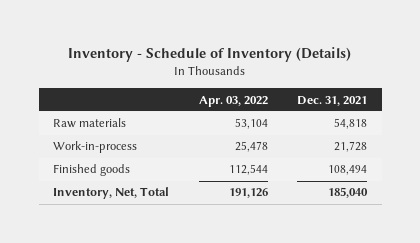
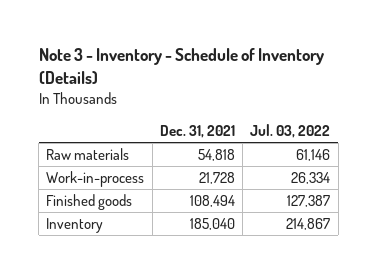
[68,47,352,63] Inventory - Schedule of Inventory (Details) -> [38,48,324,85] Note 3 - Inventory - Schedule of Inventory (Details)
[198,95,268,107] Apr. 03, 2022 -> none
none -> [250,124,331,139] Jul. 03, 2022
[53,187,170,200] Inventory, Net, Total -> [46,218,104,234] Inventory

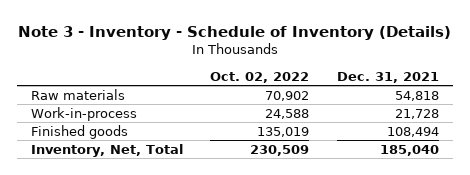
[250,124,331,139] Jul. 03, 2022 -> none
none -> [210,71,310,83] Oct. 02, 2022
[46,218,104,234] Inventory -> [30,143,183,157] Inventory, Net, Total

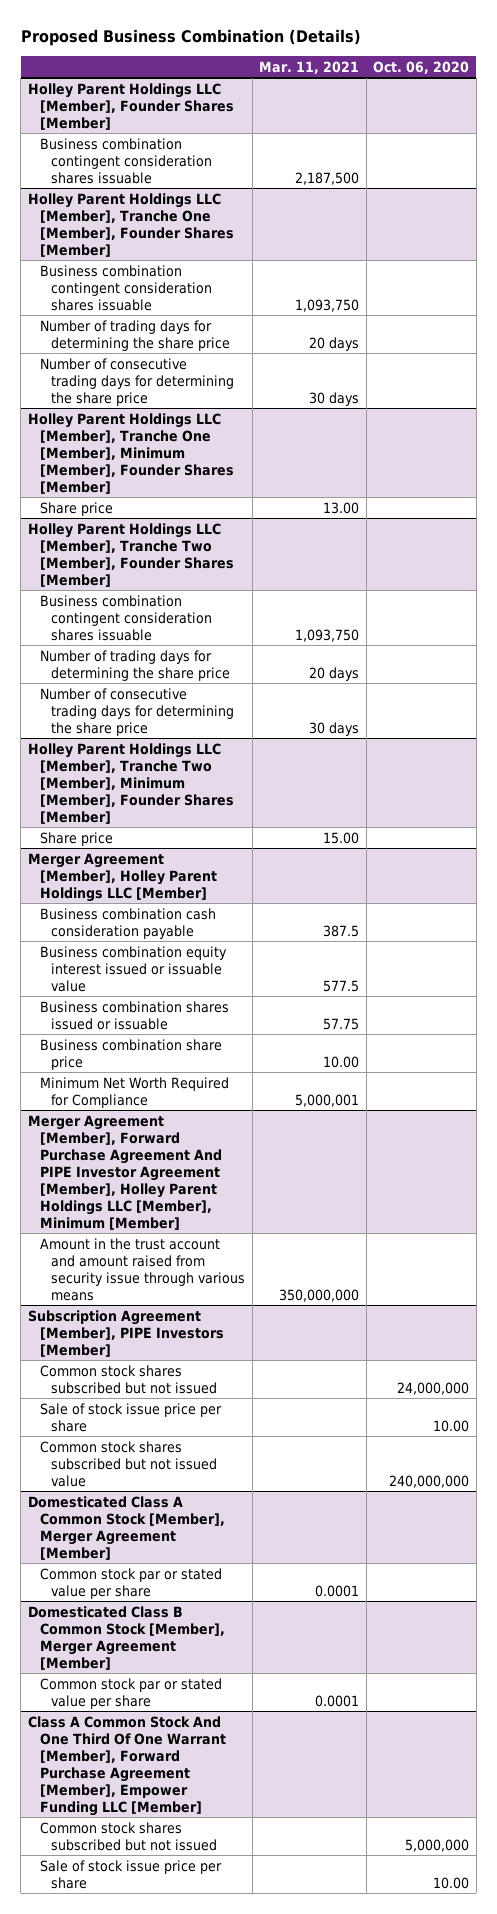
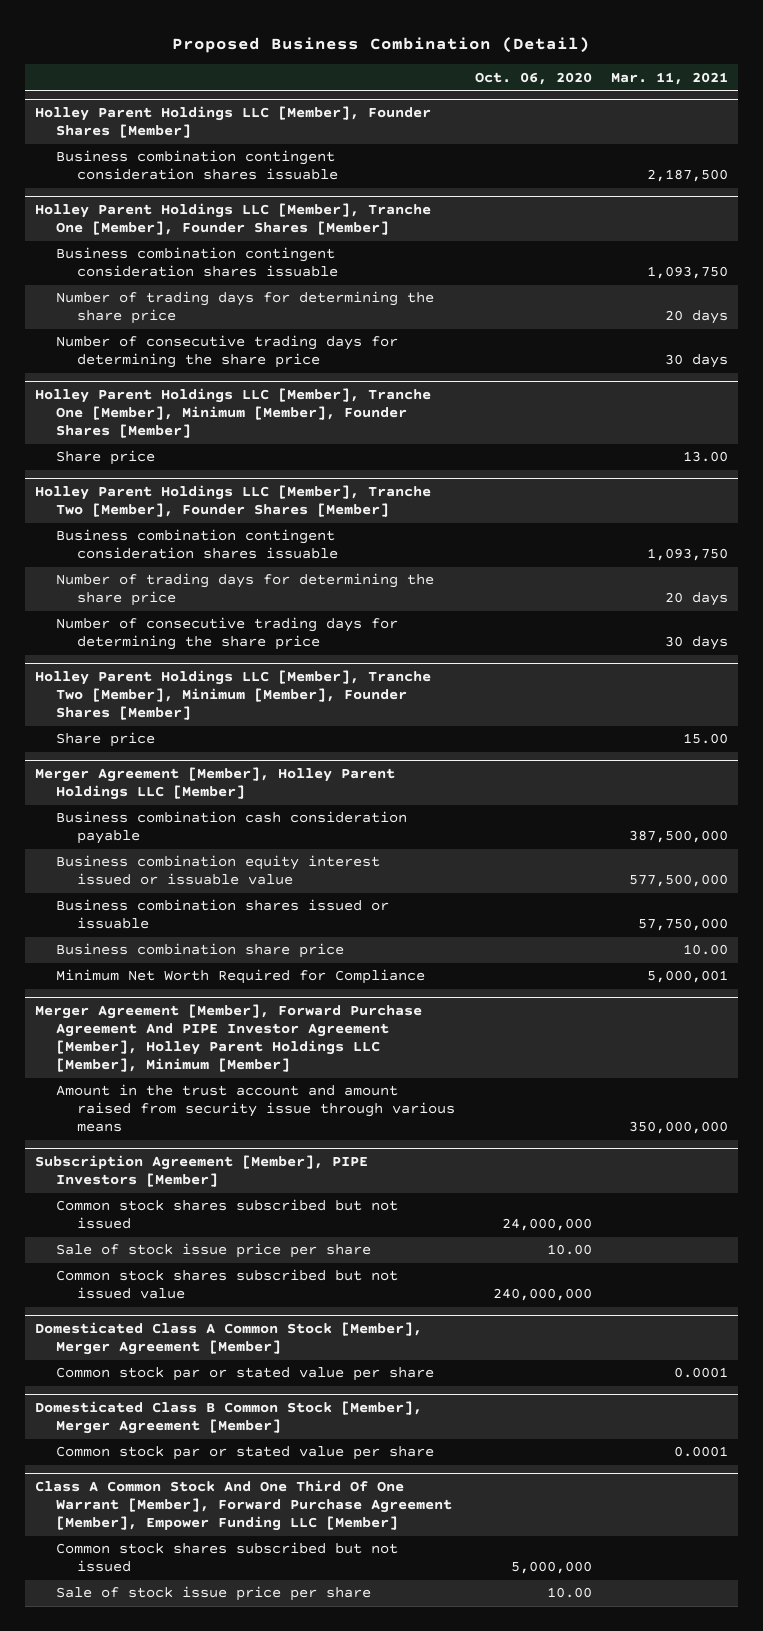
[20,29,361,47] Proposed Business Combination (Details) -> [172,36,591,53] Proposed Business Combination (Detail)
[323,924,360,937] 387.5 -> [628,830,728,844] 387,500,000
[323,979,360,992] 577.5 -> [628,874,728,888] 577,500,000
[323,1017,360,1030] 57.75 -> [637,918,728,932] 57,750,000

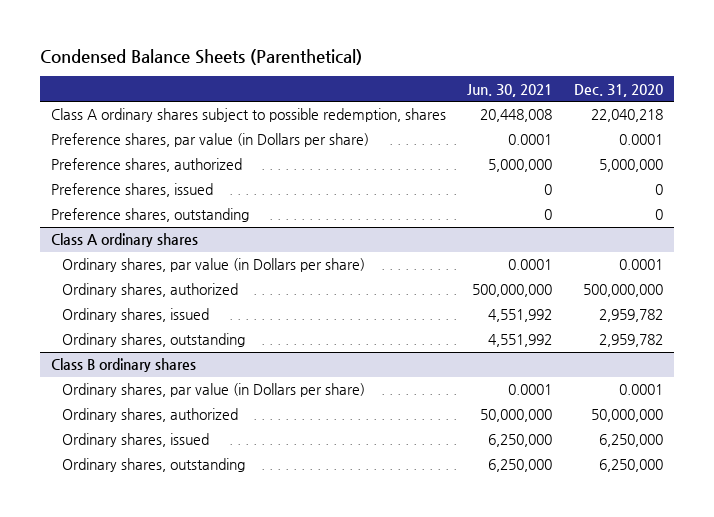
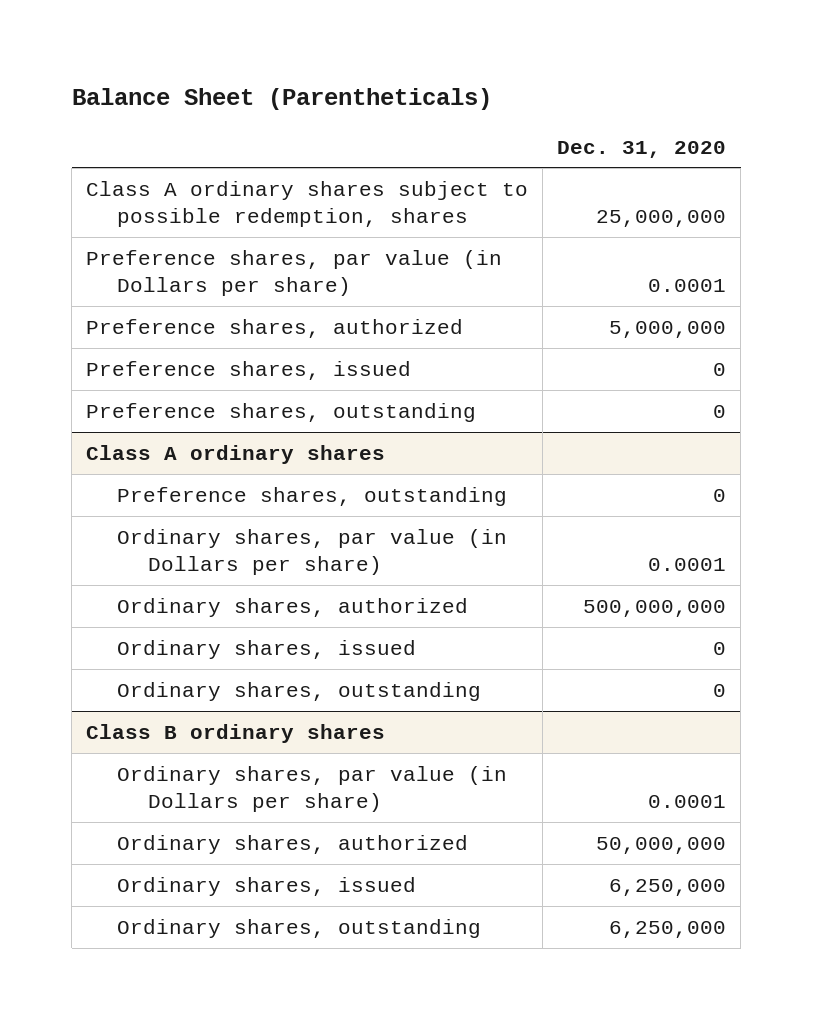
[40,49,363,66] Condensed Balance Sheets (Parenthetical) -> [71,87,492,110] Balance Sheet (Parentheticals)
[467,83,553,97] Jun. 30, 2021 -> none
[590,109,663,123] 22,040,218 -> [596,209,727,227] 25,000,000
none -> [117,486,508,506] Preference shares, outstanding
[598,309,663,323] 2,959,782 -> [713,641,727,655] 0
[598,334,663,348] 2,959,782 -> [713,683,727,697] 0

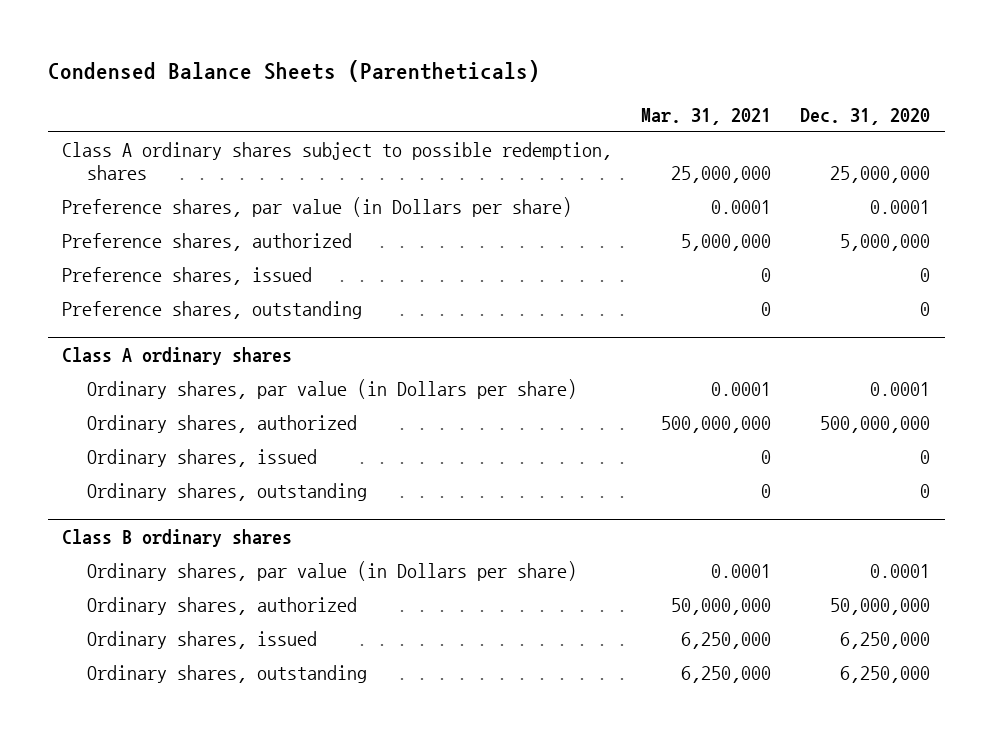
[71,87,492,110] Balance Sheet (Parentheticals) -> [47,59,540,82] Condensed Balance Sheets (Parentheticals)
none -> [641,107,772,125] Mar. 31, 2021
[117,486,508,506] Preference shares, outstanding -> none

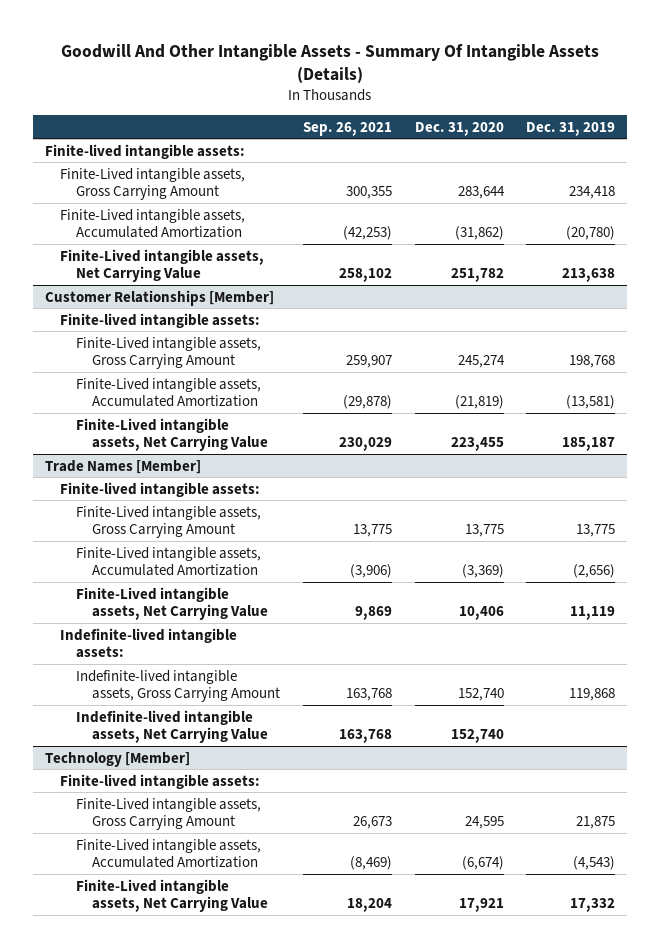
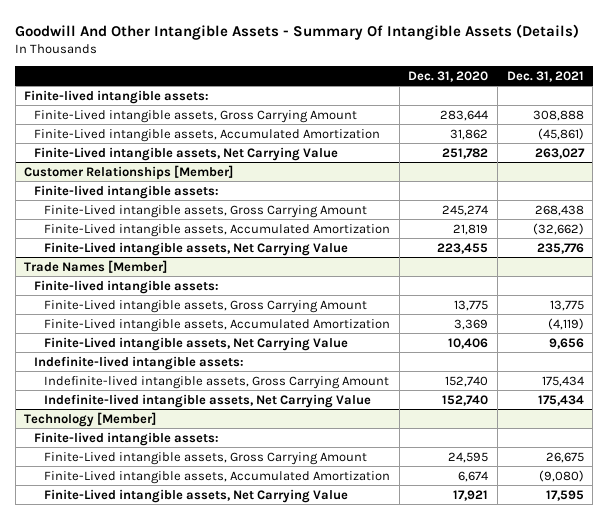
[302,121,392,136] Sep. 26, 2021 -> none
[526,121,616,136] Dec. 31, 2019 -> none
none -> [506,70,584,82] Dec. 31, 2021
[454,225,504,240] (31,862) -> [450,128,489,140] 31,862
[454,394,504,409] (21,819) -> [453,223,489,235] 21,819
[461,563,504,578] (3,369) -> [454,318,489,330] 3,369
[461,855,504,870] (6,674) -> [458,470,489,482] 6,674

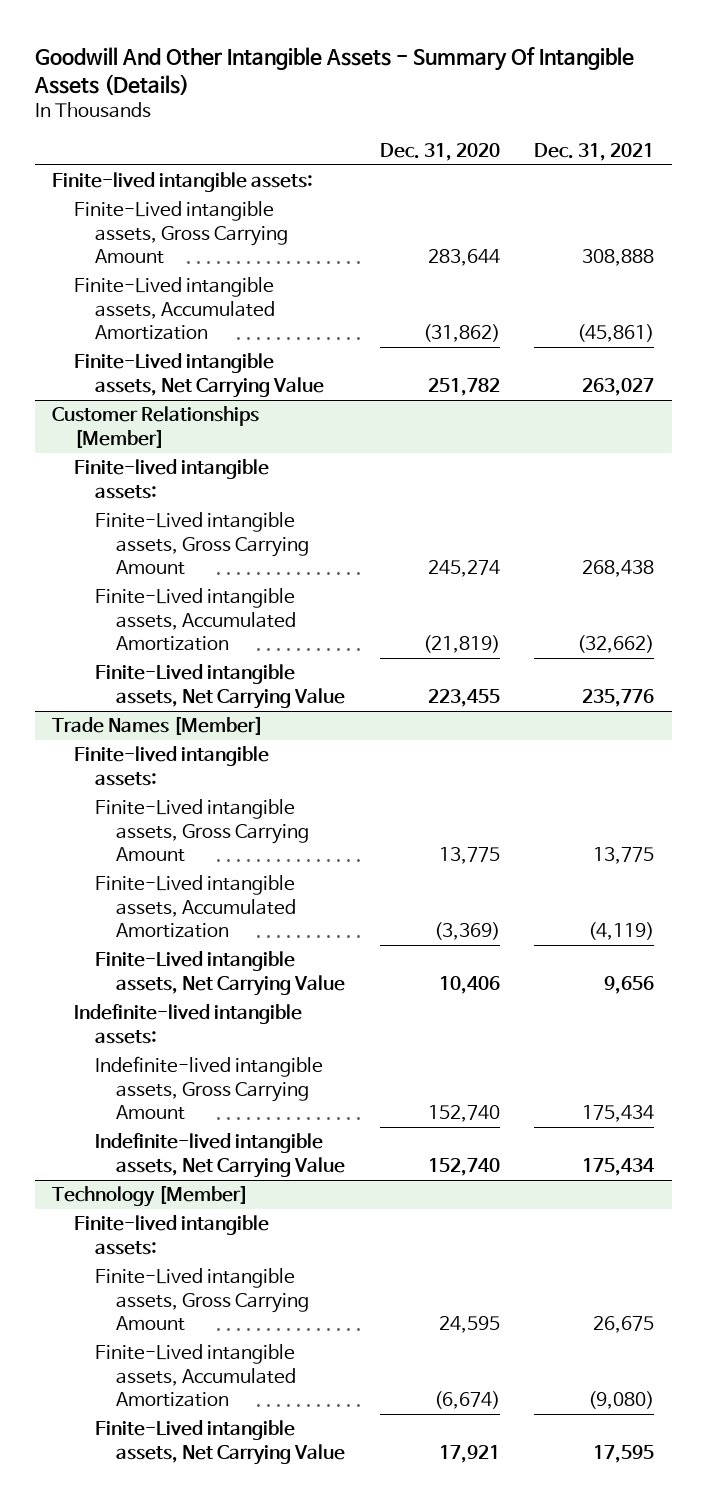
[450,128,489,140] 31,862 -> [422,324,500,343] (31,862)
[453,223,489,235] 21,819 -> [422,635,500,654] (21,819)
[454,318,489,330] 3,369 -> [433,922,500,941] (3,369)
[458,470,489,482] 6,674 -> [433,1391,500,1410] (6,674)

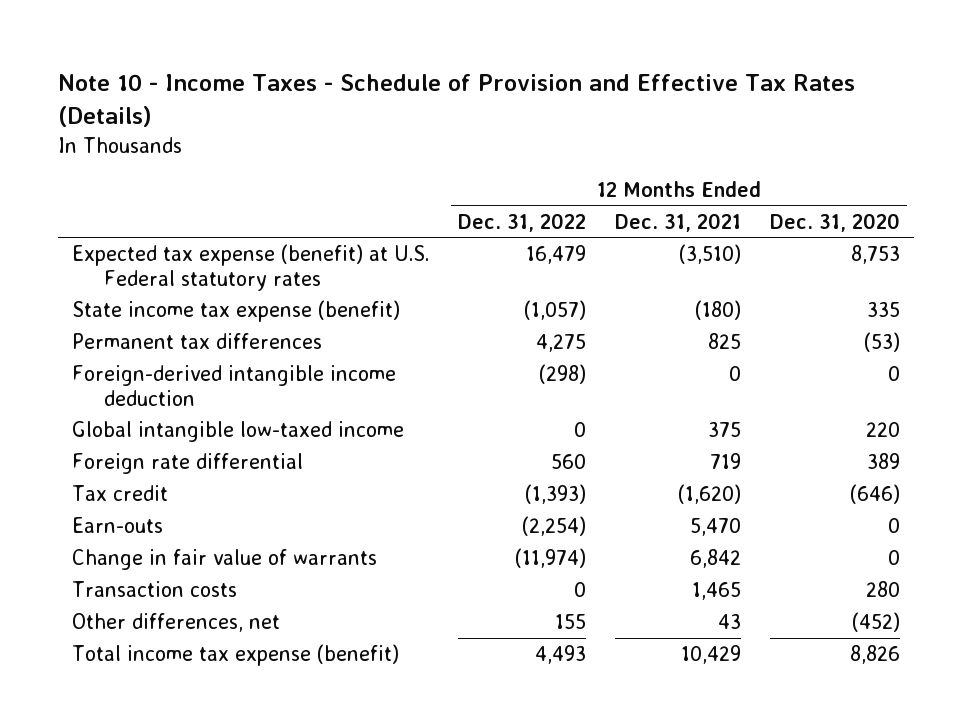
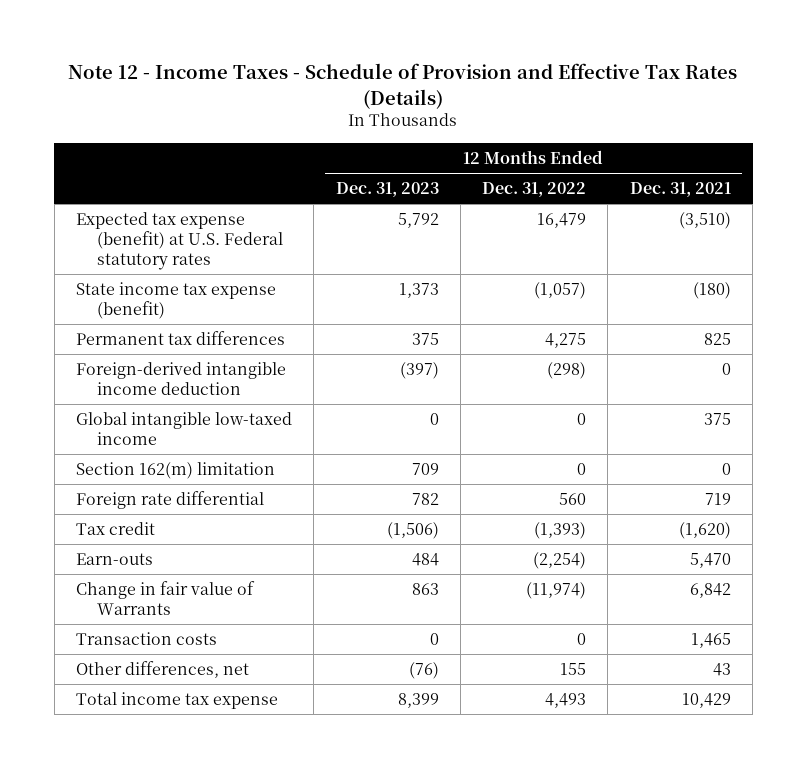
[57,74,855,128] Note 10 - Income Taxes - Schedule of Provision and Effective Tax Rates (Details) -> [68,63,738,109] Note 12 - Income Taxes - Schedule of Provision and Effective Tax Rates (Details)
[769,212,900,232] Dec. 31, 2020 -> none
none -> [335,182,439,198] Dec. 31, 2023
none -> [76,462,276,480] Section 162(m) limitation
[72,549,378,571] Change in fair value of warrants -> [76,581,256,616] Change in fair value of Warrants
[72,644,400,667] Total income tax expense (benefit) -> [76,692,279,710] Total income tax expense

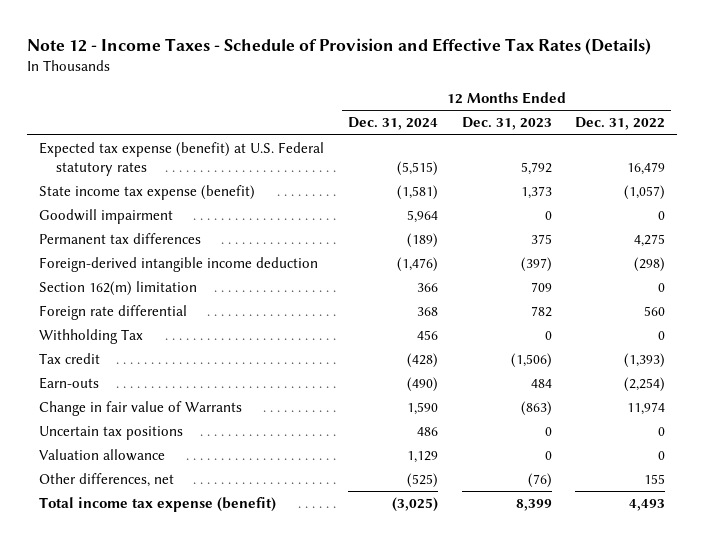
[629,182,731,198] Dec. 31, 2021 -> none
none -> [347,117,438,131] Dec. 31, 2024
none -> [39,209,174,225] Goodwill impairment
[76,412,293,446] Global intangible low-taxed income -> none
none -> [39,329,144,345] Withholding Tax
[76,632,218,646] Transaction costs -> none
[411,583,439,596] 863 -> [520,401,552,417] (863)
[526,582,587,600] (11,974) -> [627,402,666,416] 11,974
none -> [39,426,184,441] Uncertain tax positions
none -> [39,449,166,462] Valuation allowance
[76,692,279,710] Total income tax expense -> [39,497,277,513] Total income tax expense (benefit)

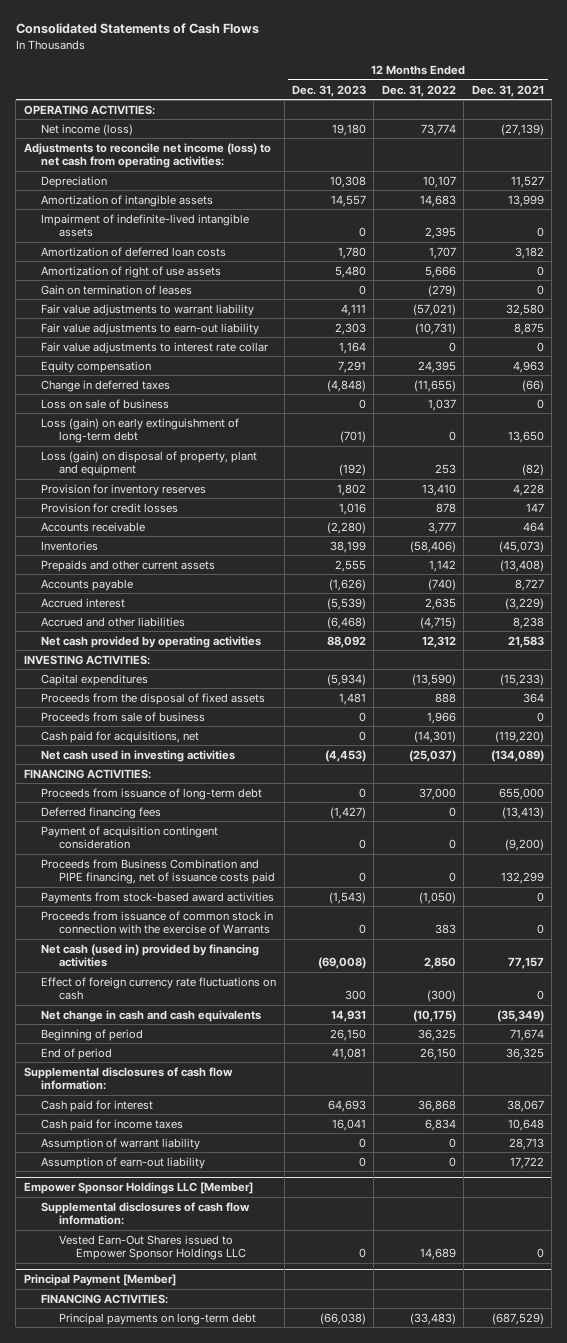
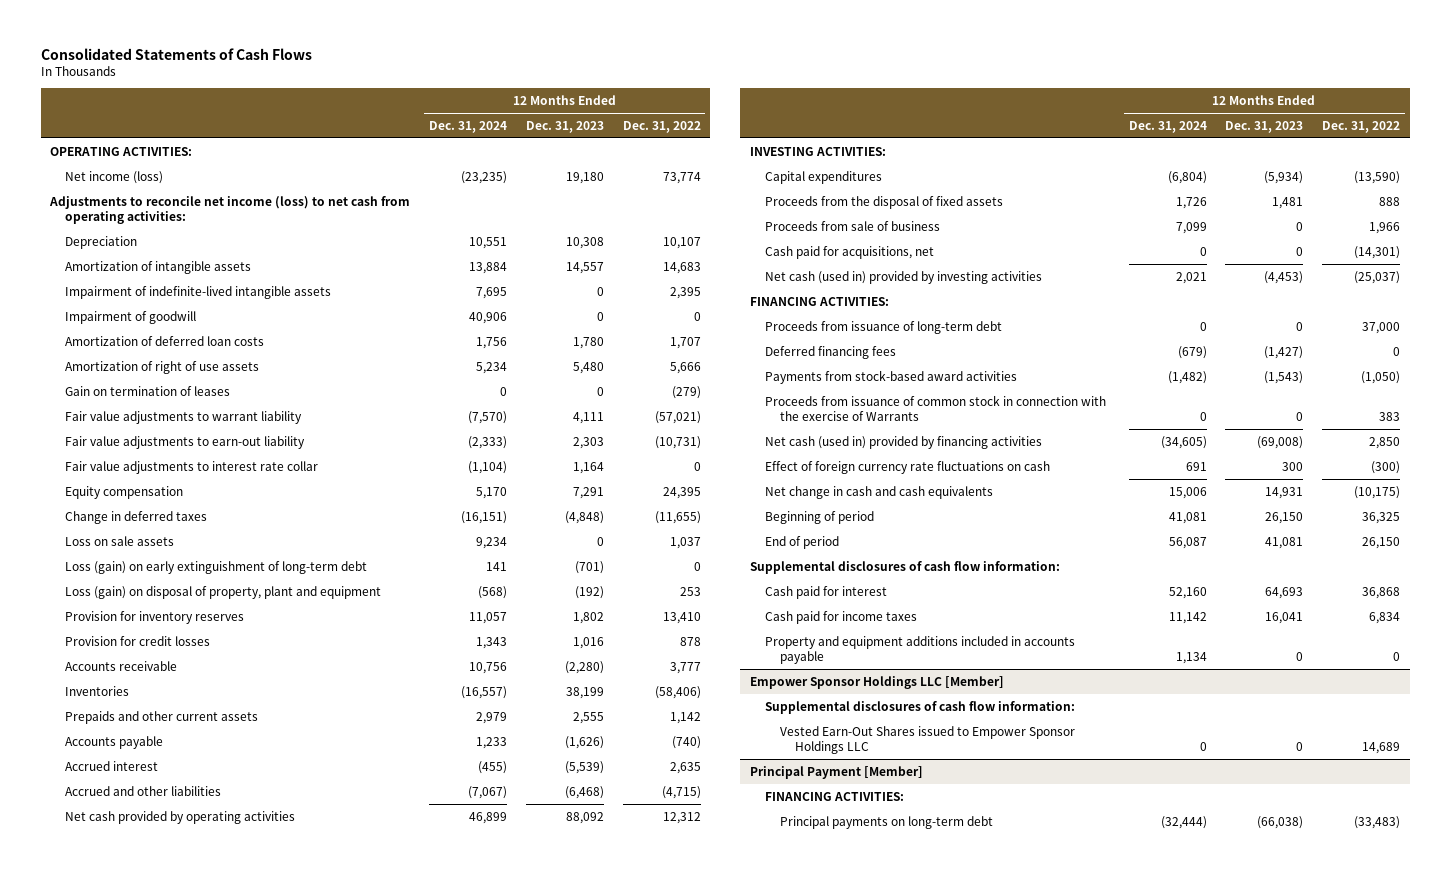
[471,84,544,97] Dec. 31, 2021 -> none
none -> [429,120,508,133] Dec. 31, 2024
none -> [65,310,197,324] Impairment of goodwill
[41,398,170,409] Loss on sale of business -> [65,535,175,546] Loss on sale assets
[41,749,236,762] Net cash used in investing activities -> [764,270,1042,284] Net cash (used in) provided by investing activities
[41,825,219,850] Payment of acquisition contingent consideration -> none
[41,858,275,885] Proceeds from Business Combination and PIPE financing, net of issuance costs paid -> none
[41,1137,201,1150] Assumption of warrant liability -> none
[41,1156,206,1169] Assumption of earn-out liability -> none
none -> [764,635,1075,664] Property and equipment additions included in accounts payable

